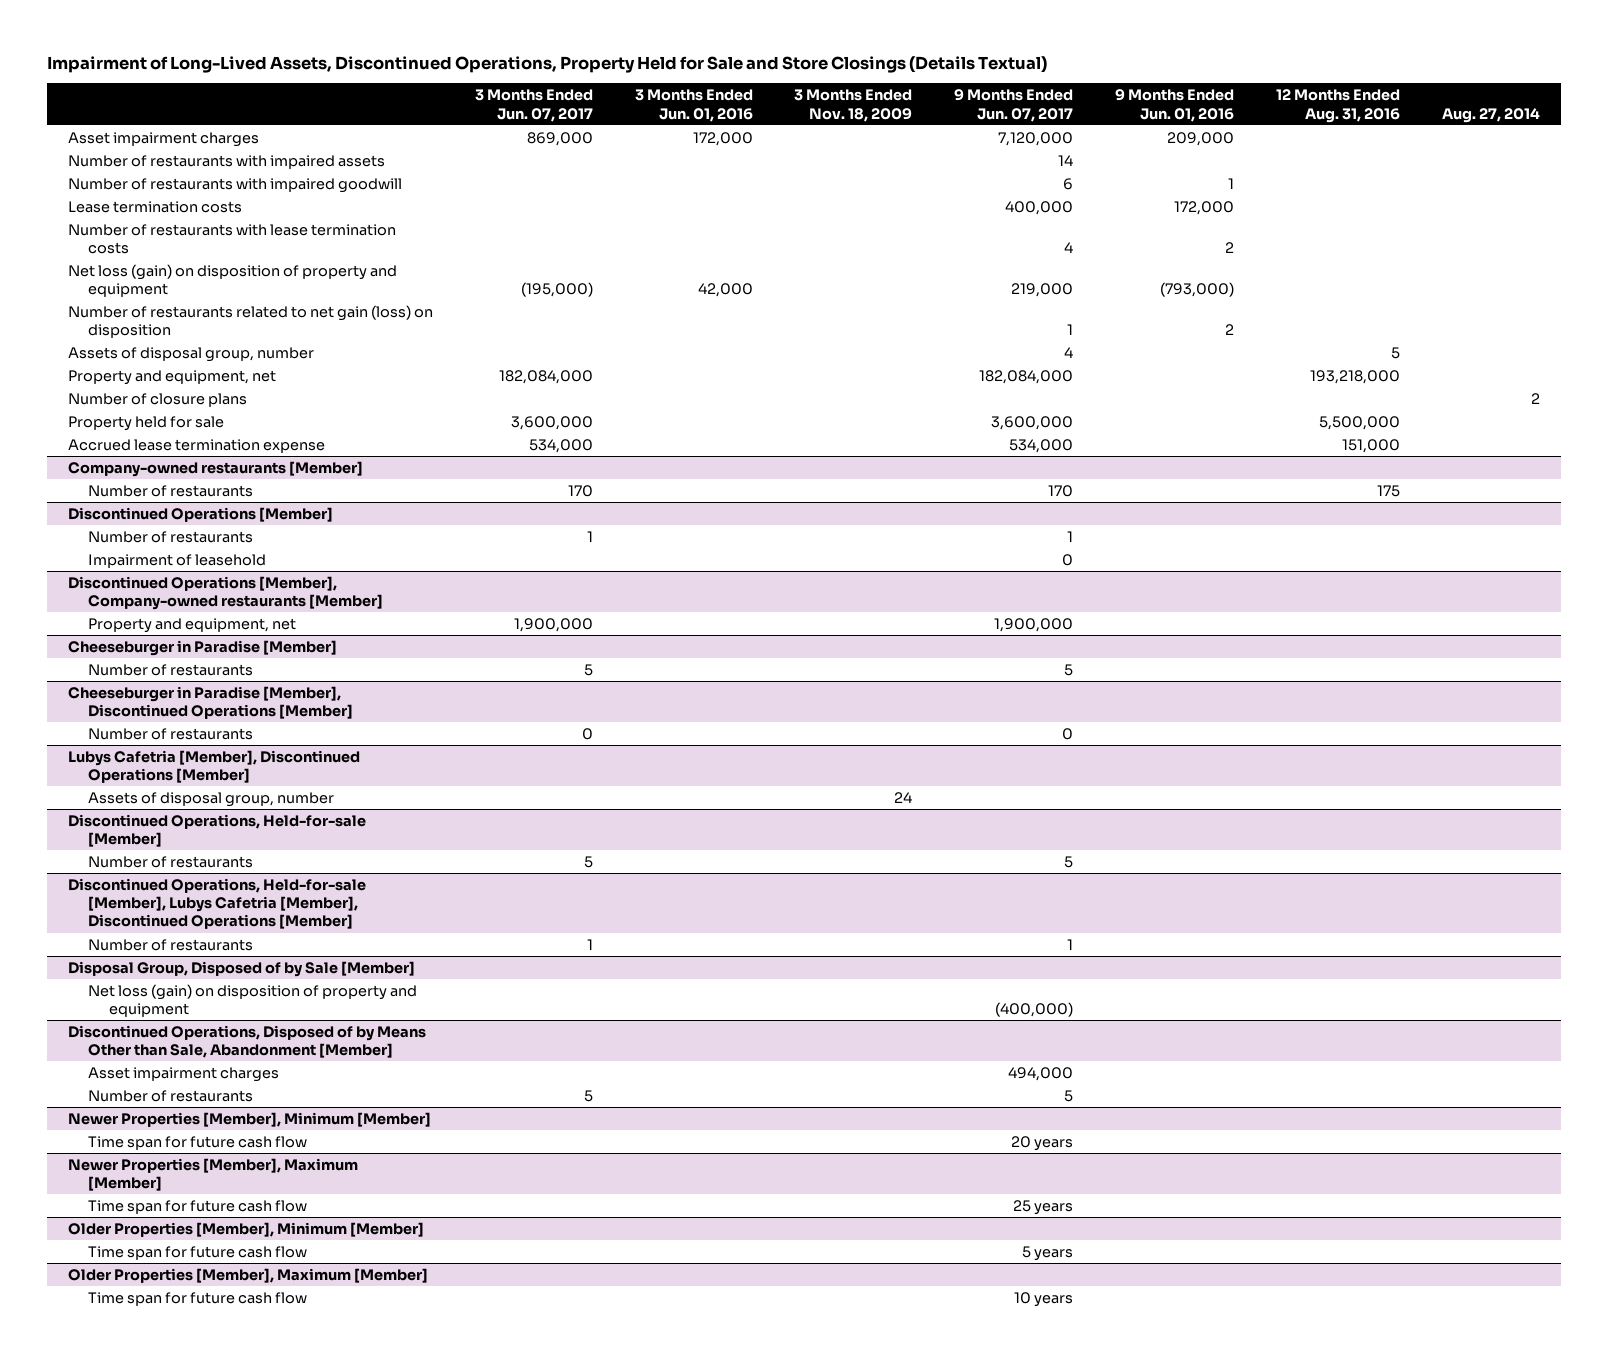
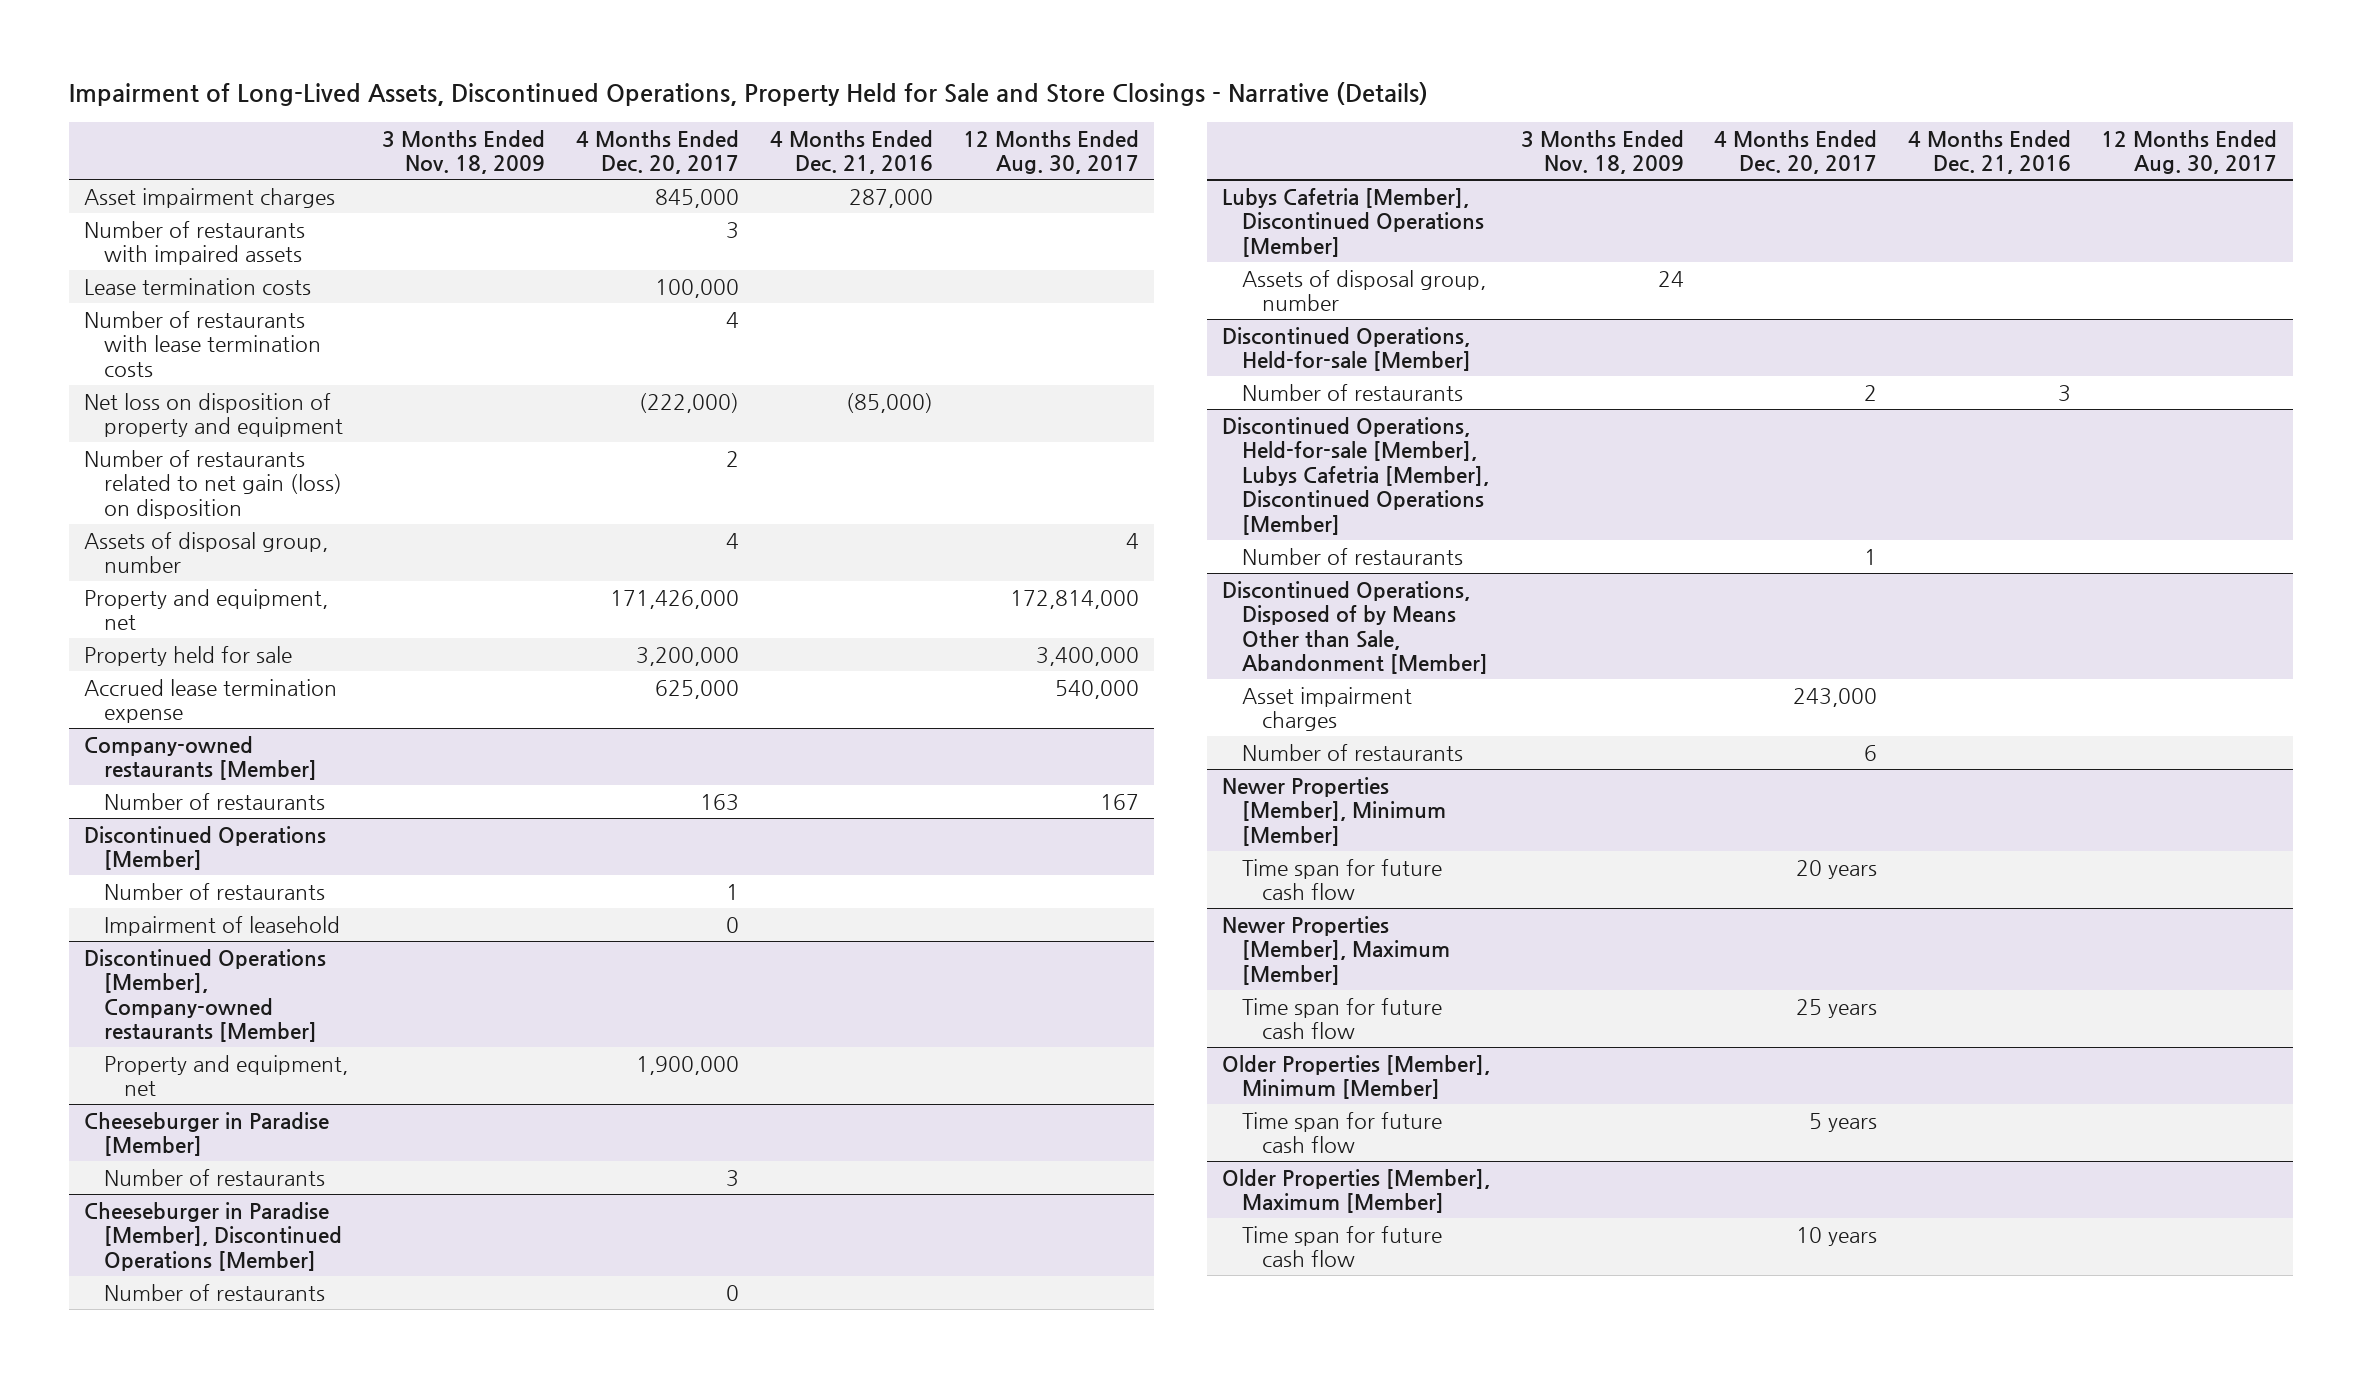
[46,56,1047,74] Impairment of Long-Lived Assets, Discontinued Operations, Property Held for Sale and Store Closings (Details Textual) -> [68,82,1428,107] Impairment of Long-Lived Assets, Discontinued Operations, Property Held for Sale and Store Closings - Narrative (Details)
[474,89,593,122] 3 Months Ended Jun. 07, 2017 -> none
[634,89,753,122] 3 Months Ended Jun. 01, 2016 -> none
[954,89,1074,122] 9 Months Ended Jun. 07, 2017 -> none
[1115,89,1235,122] 9 Months Ended Jun. 01, 2016 -> none
[1276,89,1401,123] 12 Months Ended Aug. 31, 2016 -> none
[1442,107,1541,123] Aug. 27, 2014 -> none
none -> [575,129,739,175] 4 Months Ended Dec. 20, 2017
none -> [769,129,933,175] 4 Months Ended Dec. 21, 2016
none -> [963,129,1140,175] 12 Months Ended Aug. 30, 2017
[67,177,402,193] Number of restaurants with impaired goodwill -> none
[67,263,397,298] Net loss (gain) on disposition of property and equipment -> [83,392,344,438] Net loss on disposition of property and equipment
[67,392,247,407] Number of closure plans -> none
[67,960,415,977] Disposal Group, Disposed of by Sale [Member] -> none
[88,983,418,1018] Net loss (gain) on disposition of property and equipment -> none

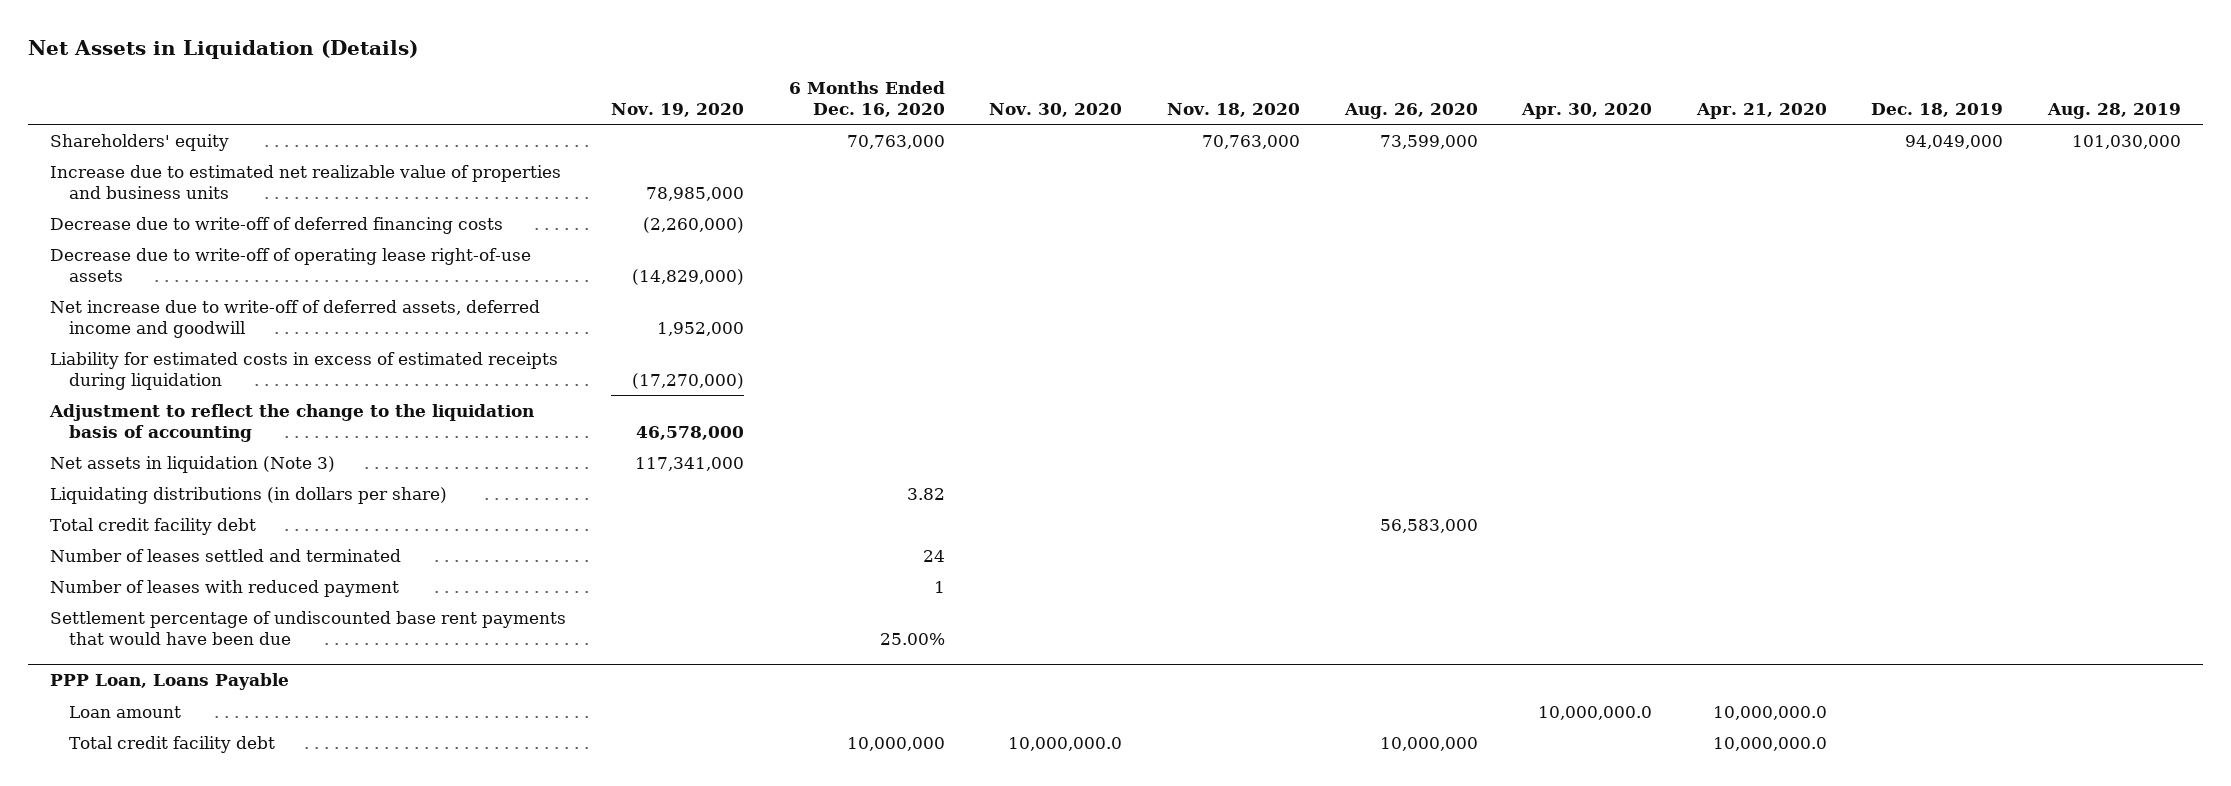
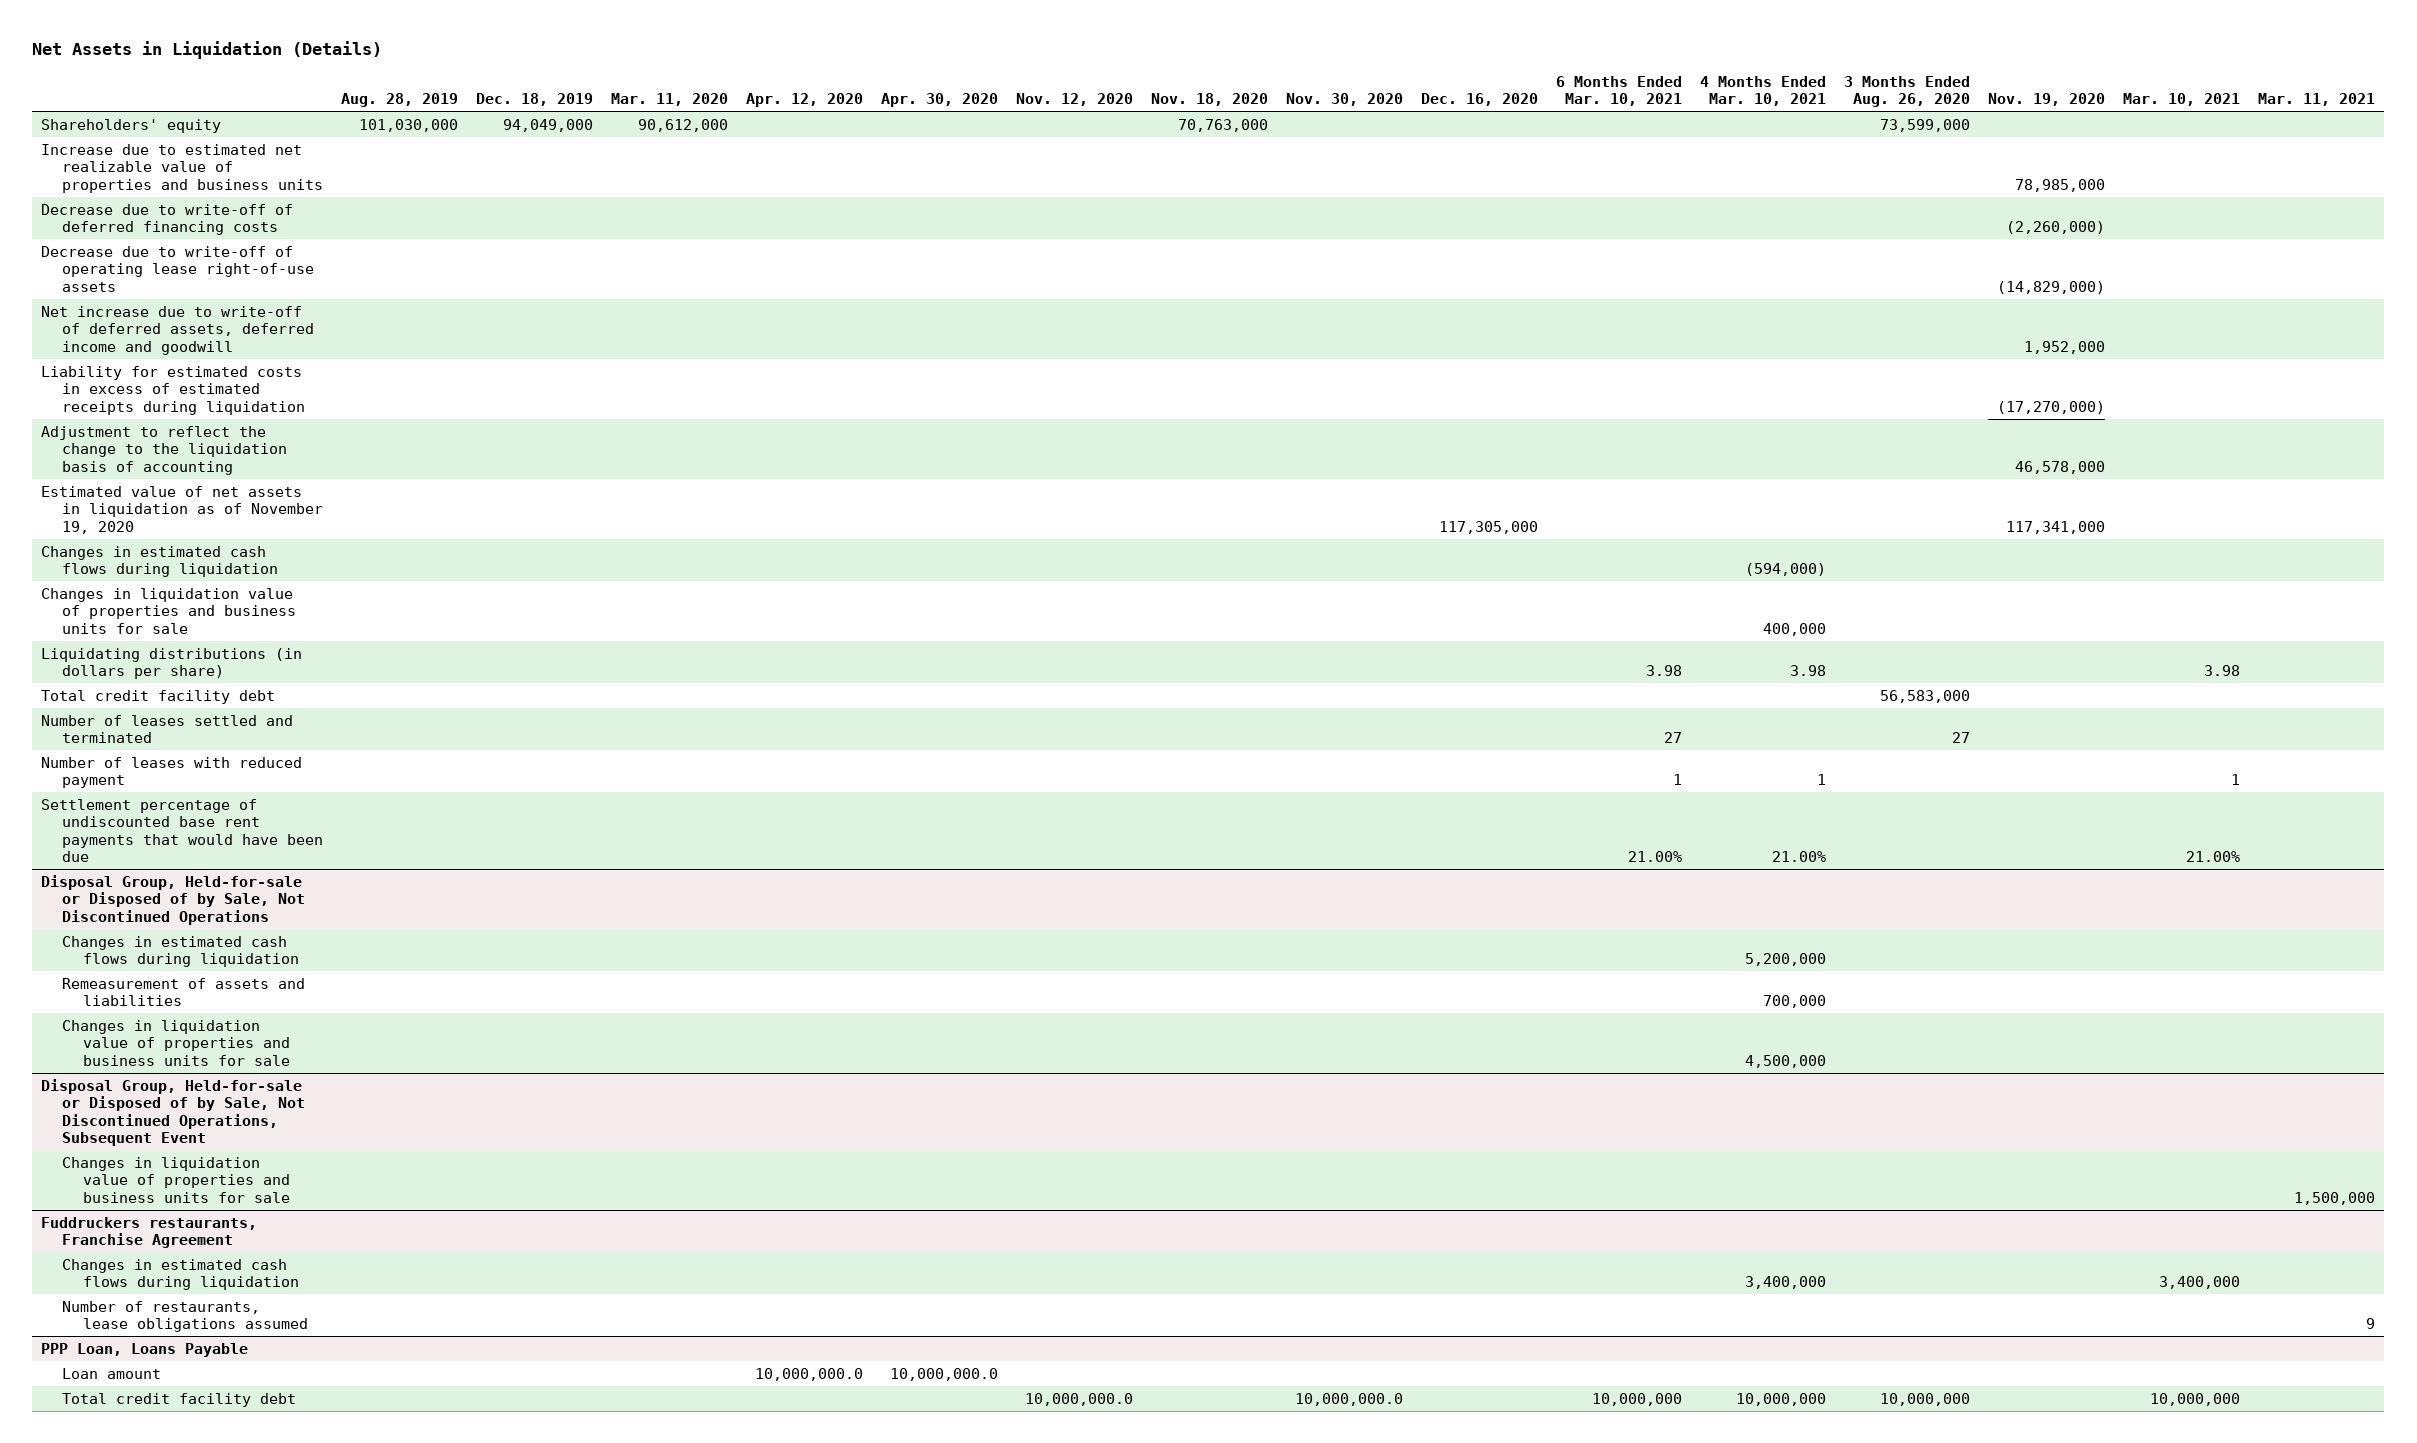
[788,81,945,117] 6 Months Ended Dec. 16, 2020 -> none
[1343,102,1478,119] Aug. 26, 2020 -> none
[1695,102,1827,119] Apr. 21, 2020 -> none
none -> [611,93,729,107] Mar. 11, 2020
none -> [746,93,864,108] Apr. 12, 2020
none -> [1016,93,1134,107] Nov. 12, 2020
none -> [1421,93,1539,107] Dec. 16, 2020
none -> [1556,75,1683,107] 6 Months Ended Mar. 10, 2021
none -> [1700,75,1827,107] 4 Months Ended Mar. 10, 2021
none -> [1844,75,1971,108] 3 Months Ended Aug. 26, 2020
none -> [2123,93,2241,107] Mar. 10, 2021
none -> [2258,93,2376,107] Mar. 11, 2021
[50,456,336,474] Net assets in liquidation (Note 3) -> [41,485,324,534] Estimated value of net assets in liquidation as of November 19, 2020
none -> [41,545,279,578] Changes in estimated cash flows during liquidation
none -> [41,587,297,634] Changes in liquidation value of properties and business units for sale
none -> [41,874,306,925] Disposal Group, Held-for-sale or Disposed of by Sale, Not Discontinued Operations
none -> [62,935,300,968] Changes in estimated cash flows during liquidation
none -> [62,977,306,1007] Remeasurement of assets and liabilities
none -> [62,1019,291,1066] Changes in liquidation value of properties and business units for sale
none -> [41,1078,306,1147] Disposal Group, Held-for-sale or Disposed of by Sale, Not Discontinued Operations, Subsequent Event
none -> [62,1156,291,1203] Changes in liquidation value of properties and business units for sale
none -> [41,1216,258,1249] Fuddruckers restaurants, Franchise Agreement
none -> [62,1258,300,1291] Changes in estimated cash flows during liquidation
none -> [62,1300,309,1333] Number of restaurants, lease obligations assumed

